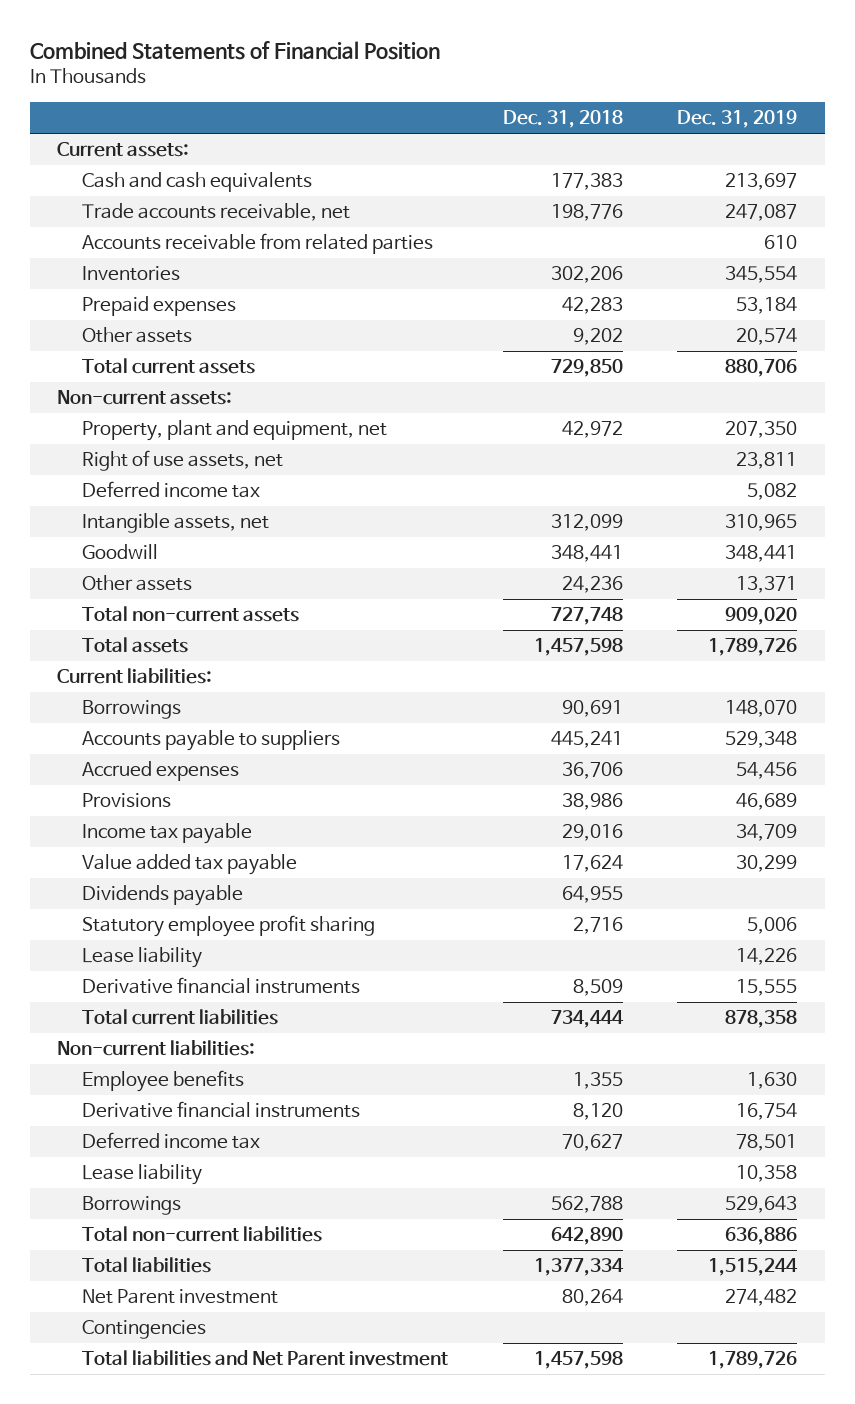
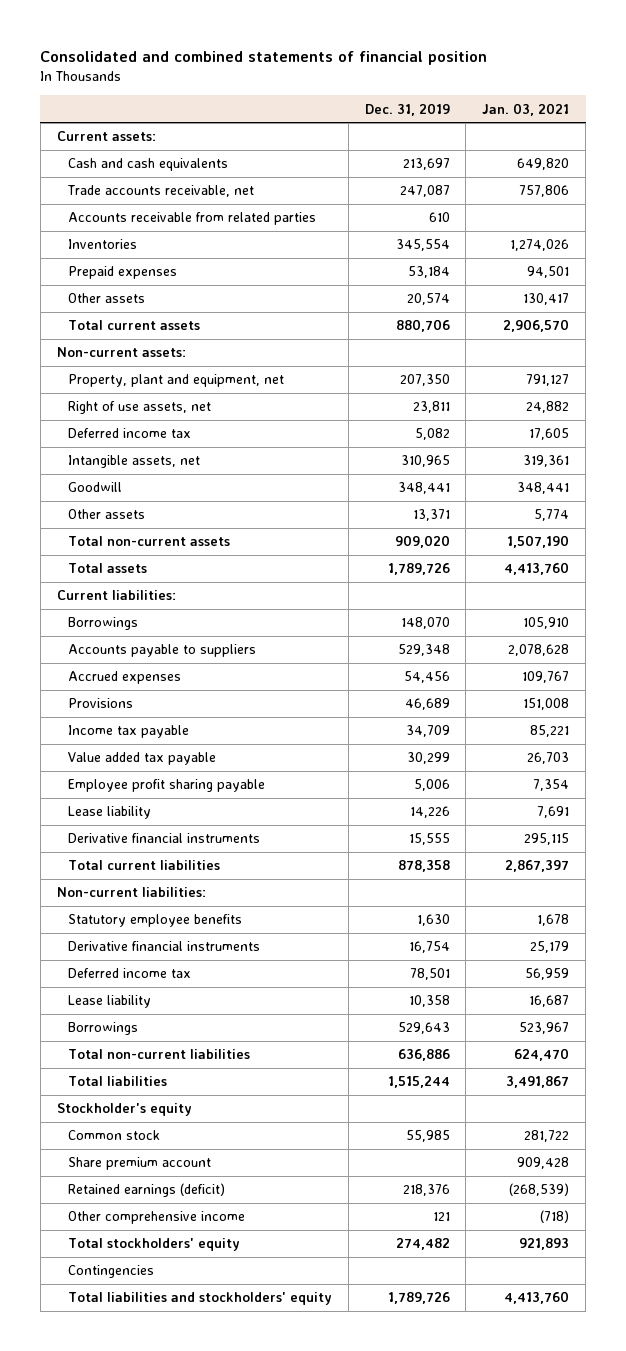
[29,41,440,61] Combined Statements of Financial Position -> [40,51,488,66] Consolidated and combined statements of financial position
[502,109,623,128] Dec. 31, 2018 -> none
none -> [482,102,570,116] Jan. 03, 2021
[82,885,244,907] Dividends payable -> none
[82,915,376,938] Statutory employee profit sharing -> [67,779,265,793] Employee profit sharing payable
[82,1070,245,1093] Employee benefits -> [67,914,242,928] Statutory employee benefits
none -> [56,1103,192,1117] Stockholder's equity
none -> [67,1130,160,1141] Common stock
none -> [67,1157,211,1171] Share premium account
none -> [67,1183,225,1198] Retained earnings (deficit)
none -> [67,1211,245,1225] Other comprehensive income
[82,1289,279,1305] Net Parent investment -> [67,1238,240,1252] Total stockholders' equity
[82,1350,449,1367] Total liabilities and Net Parent investment -> [67,1292,332,1306] Total liabilities and stockholders' equity

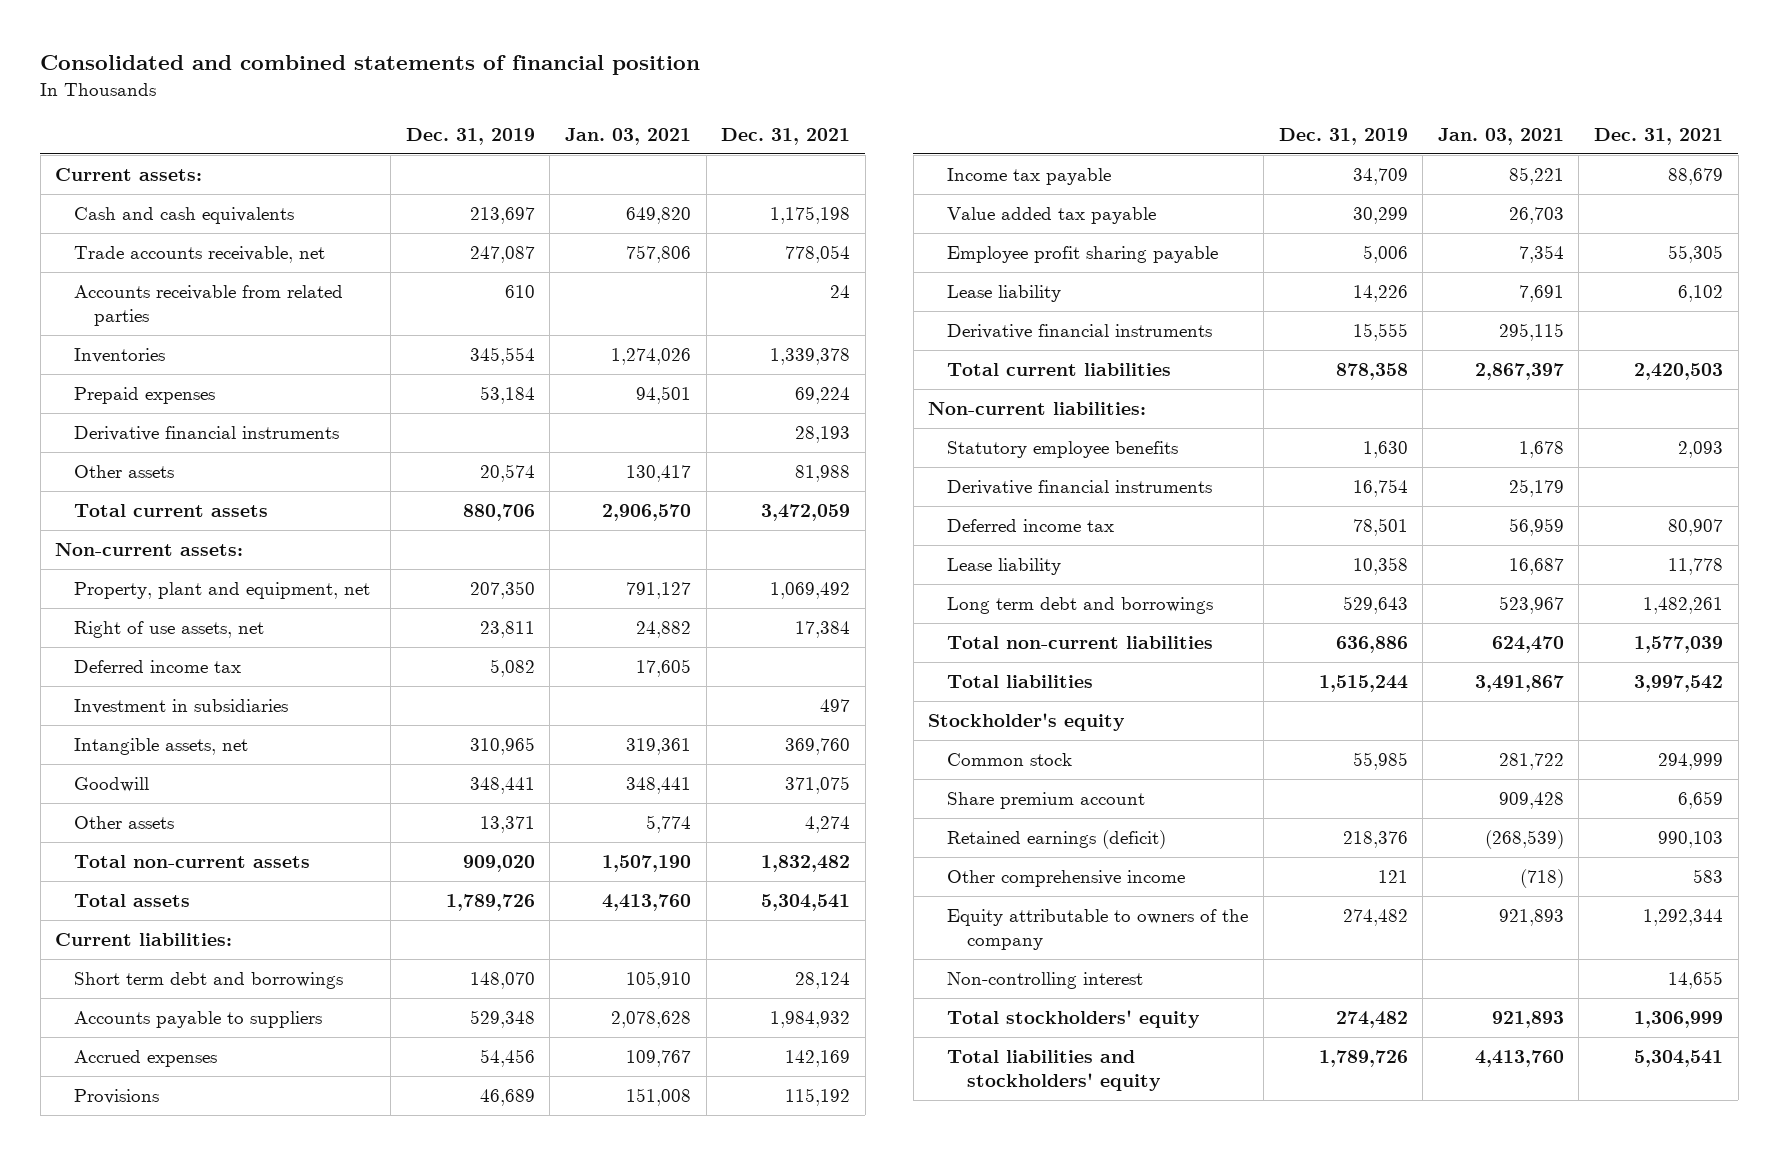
none -> [721,127,851,145] Dec. 31, 2021
none -> [74,426,340,442] Derivative financial instruments
none -> [74,699,289,715] Investment in subsidiaries
[67,617,138,631] Borrowings -> [74,972,344,990] Short term debt and borrowings
[67,1022,138,1036] Borrowings -> [947,597,1214,615] Long term debt and borrowings
none -> [947,909,1249,951] Equity attributable to owners of the company
none -> [947,972,1144,990] Non-controlling interest
[67,1265,154,1279] Contingencies -> none

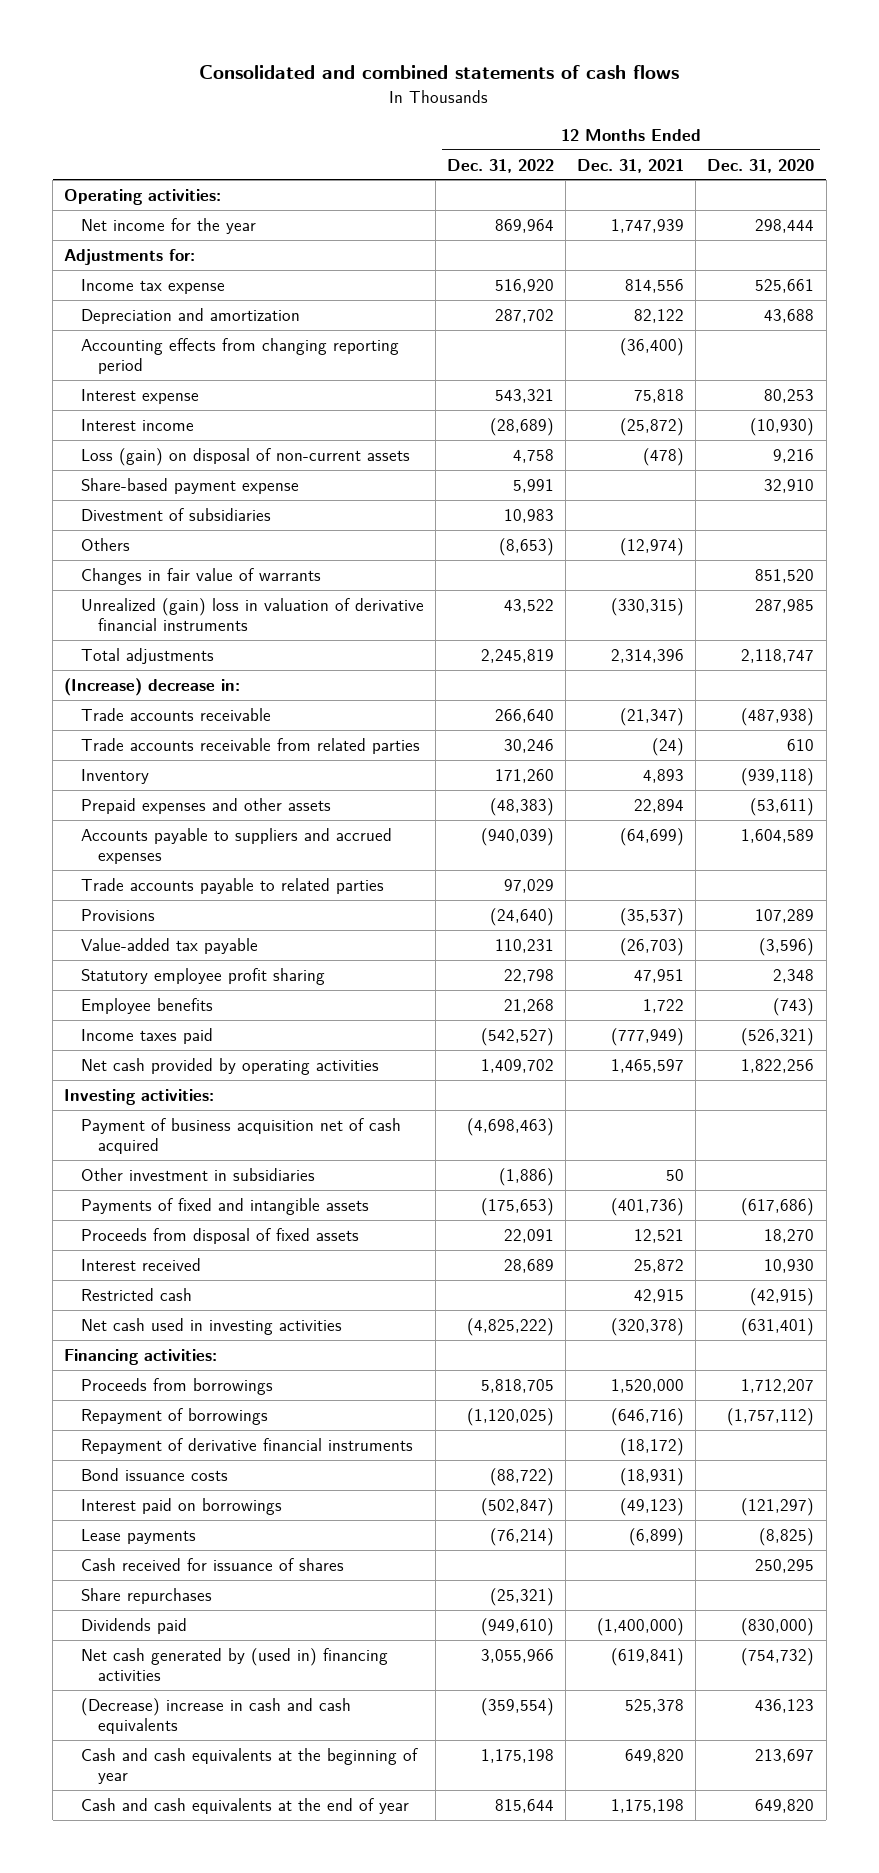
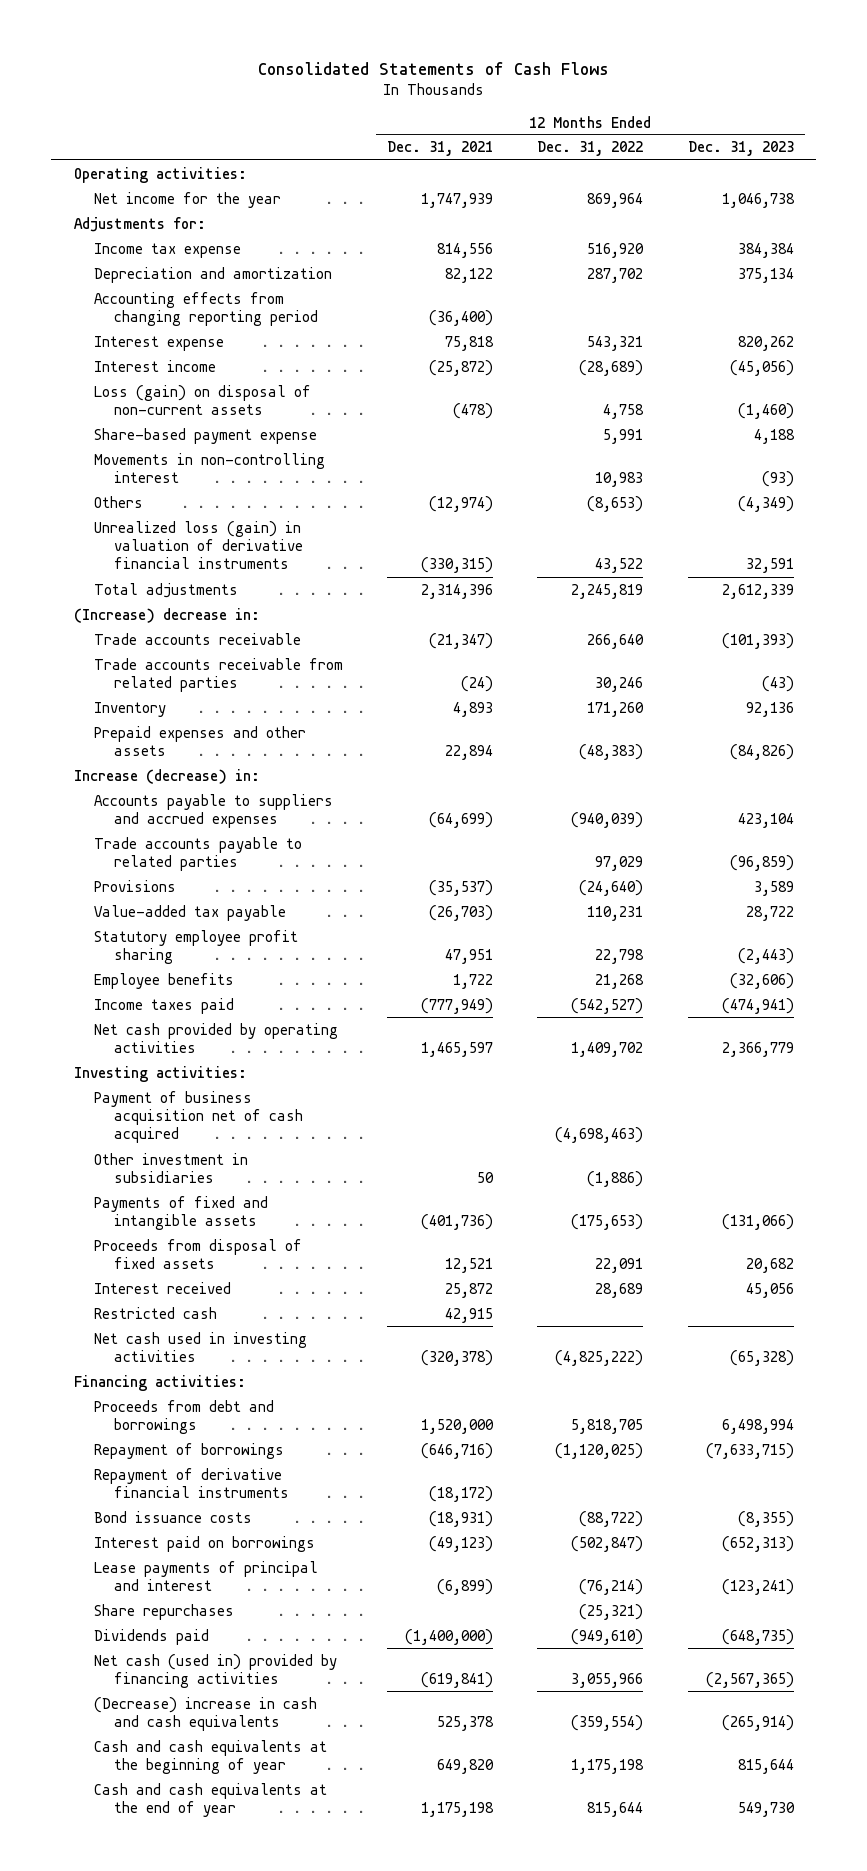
[199,65,680,80] Consolidated and combined statements of cash flows -> [257,61,609,75] Consolidated Statements of Cash Flows
[707,158,815,173] Dec. 31, 2020 -> none
none -> [687,141,794,157] Dec. 31, 2023
[81,507,272,521] Divestment of subsidiaries -> [93,452,325,483] Movements in non-controlling interest
[81,567,322,585] Changes in fair value of warrants -> none
[81,597,425,632] Unrealized (gain) loss in valuation of derivative financial instruments -> [93,520,304,570] Unrealized loss (gain) in valuation of derivative financial instruments
none -> [73,768,260,784] Increase (decrease) in:
[81,1377,274,1395] Proceeds from borrowings -> [93,1399,274,1434] Proceeds from debt and borrowings
[81,1557,345,1571] Cash received for issuance of shares -> none
[81,1528,197,1544] Lease payments -> [93,1560,318,1591] Lease payments of principal and interest
[81,1647,389,1682] Net cash generated by (used in) financing activities -> [93,1653,337,1688] Net cash (used in) provided by financing activities

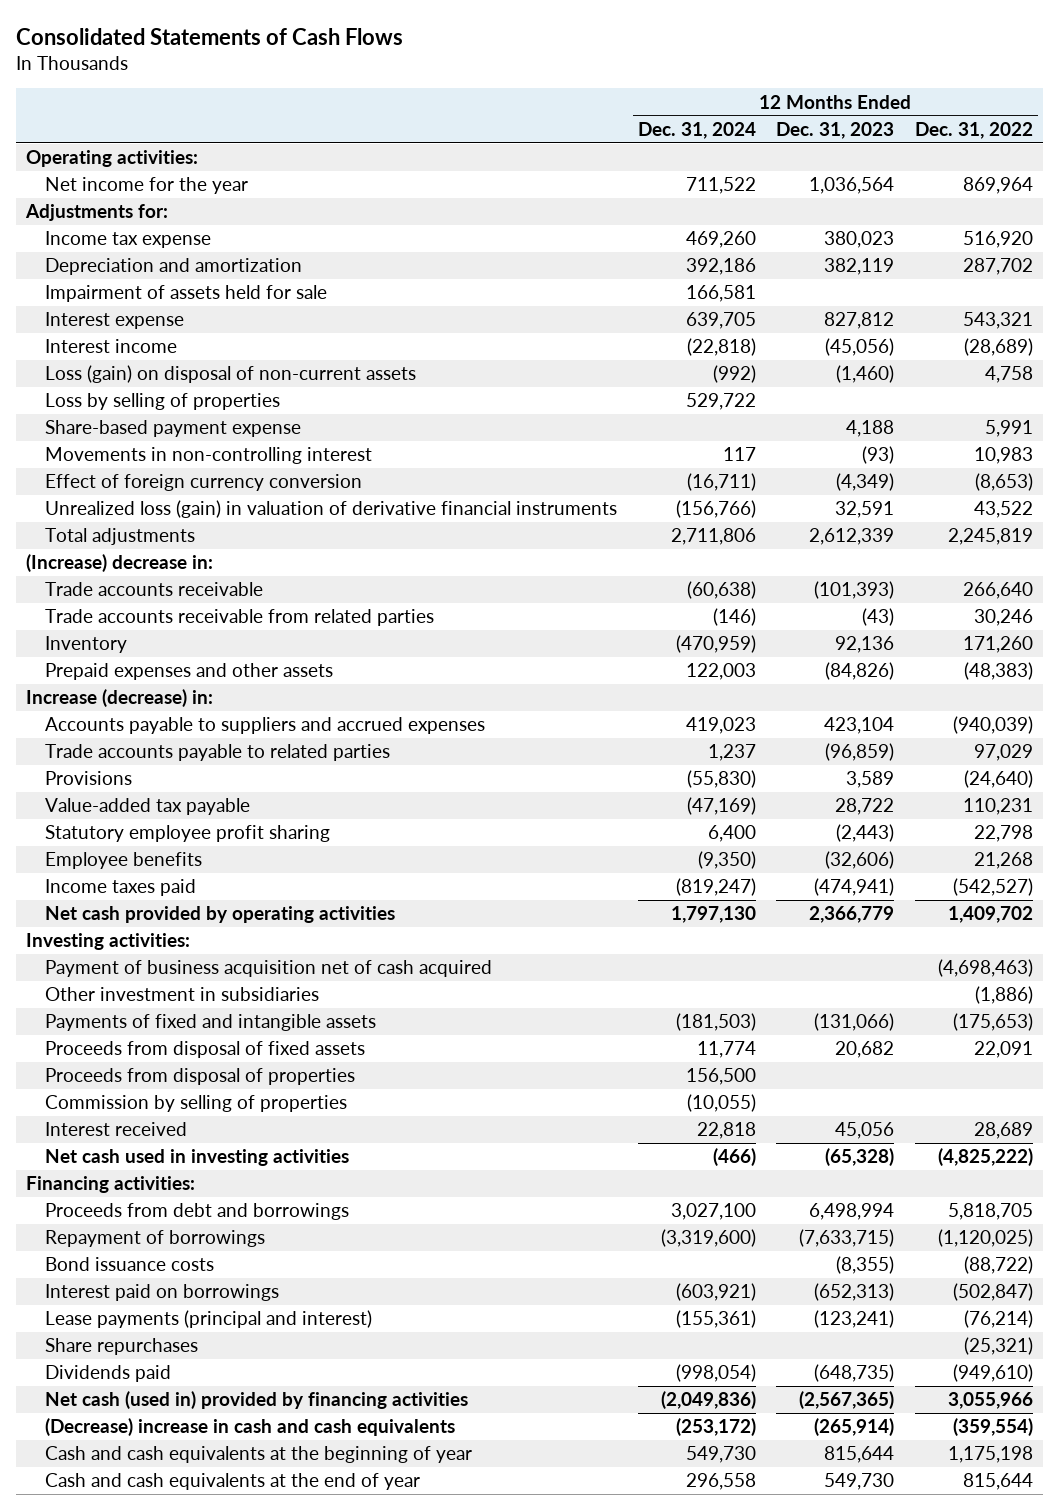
[387,141,494,157] Dec. 31, 2021 -> none
none -> [637,121,756,139] Dec. 31, 2024
[721,192,795,208] 1,046,738 -> [809,177,895,195] 1,036,564
[93,291,319,326] Accounting effects from changing reporting period -> none
[737,242,794,258] 384,384 -> [824,231,895,249] 380,023
[737,267,794,283] 375,134 -> [824,258,895,276] 382,119
none -> [45,285,328,303] Impairment of assets held for sale
[737,335,794,351] 820,262 -> [824,312,895,330] 827,812
none -> [45,393,281,411] Loss by selling of properties
[93,495,143,508] Others -> [45,474,363,492] Effect of foreign currency conversion
none -> [45,1068,356,1086] Proceeds from disposal of properties
none -> [45,1095,348,1113] Commission by selling of properties
[93,1306,217,1319] Restricted cash -> none
[93,1467,290,1498] Repayment of derivative financial instruments -> none
[93,1560,318,1591] Lease payments of principal and interest -> [45,1310,373,1329] Lease payments (principal and interest)

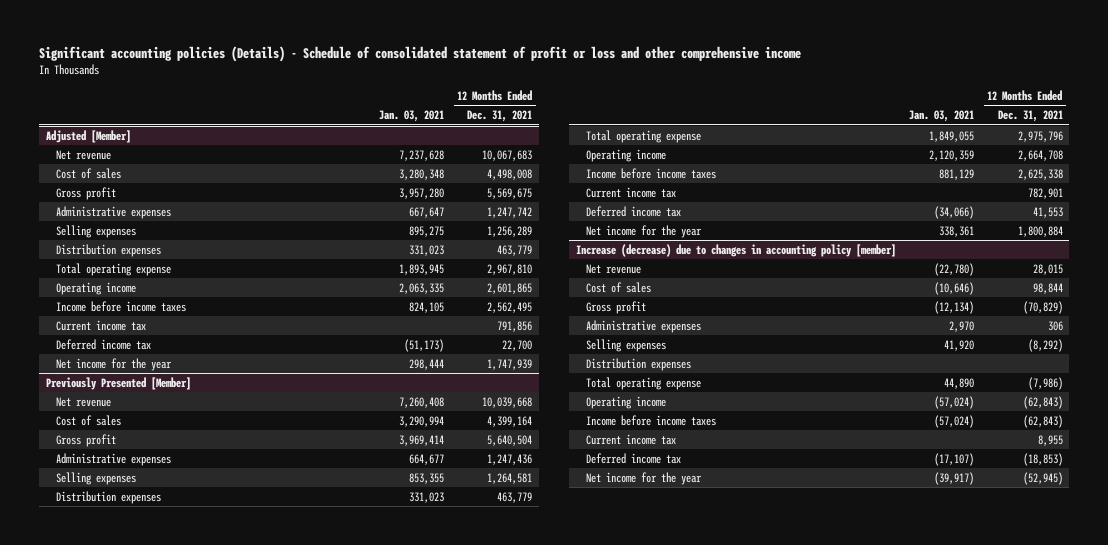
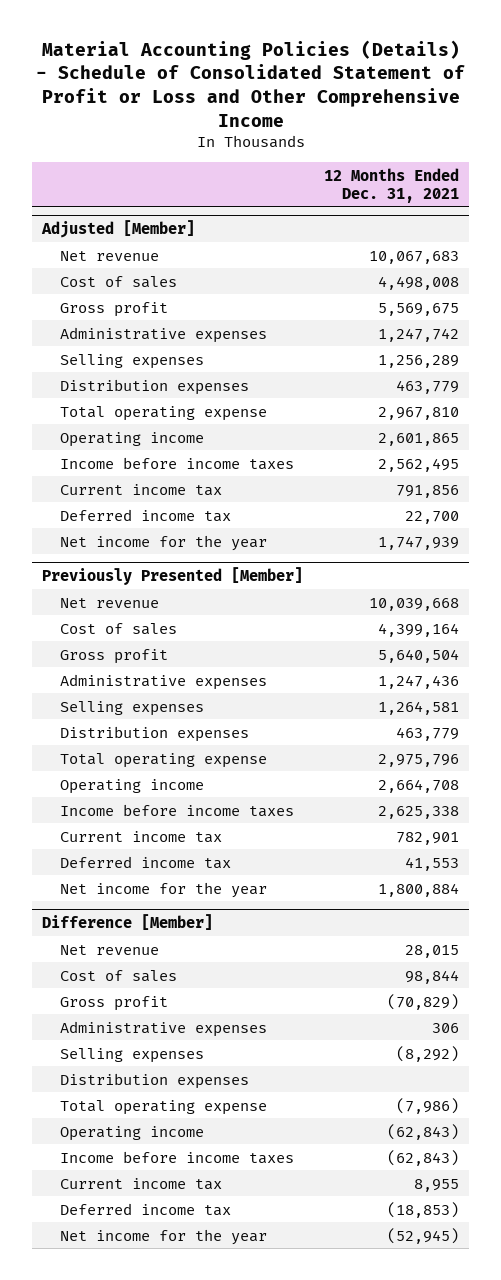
[38,45,801,62] Significant accounting policies (Details) - Schedule of consolidated statement of profit or loss and other comprehensive income -> [35,39,465,127] Material Accounting Policies (Details) - Schedule of Consolidated Statement of Profit or Loss and Other Comprehensive Income
[378,110,444,123] Jan. 03, 2021 -> none
[575,243,896,257] Increase (decrease) due to changes in accounting policy [member] -> [42,914,214,931] Difference [Member]

